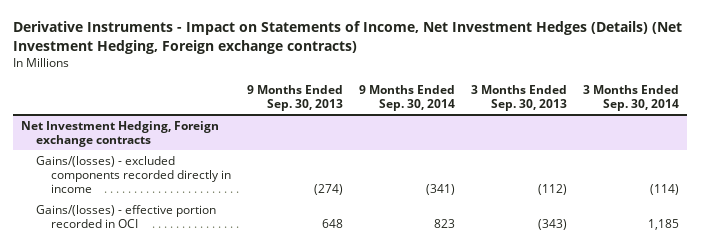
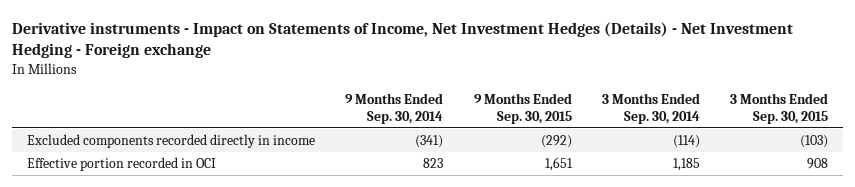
[13,21,683,54] Derivative Instruments - Impact on Statements of Income, Net Investment Hedges (Details) (Net Investment Hedging, Foreign exchange contracts) -> [11,21,793,59] Derivative instruments - Impact on Statements of Income, Net Investment Hedges (Details) - Net Investment Hedging - Foreign exchange
[247,84,344,111] 9 Months Ended Sep. 30, 2013 -> none
[471,84,568,111] 3 Months Ended Sep. 30, 2013 -> none
none -> [473,93,572,124] 9 Months Ended Sep. 30, 2015
none -> [730,93,829,124] 3 Months Ended Sep. 30, 2015
[21,120,220,147] Net Investment Hedging, Foreign exchange contracts -> none
[36,155,232,193] Gains/(losses) - excluded components recorded directly in income -> [27,134,316,149] Excluded components recorded directly in income
[36,204,217,228] Gains/(losses) - effective portion recorded in OCI -> [27,157,217,172] Effective portion recorded in OCI

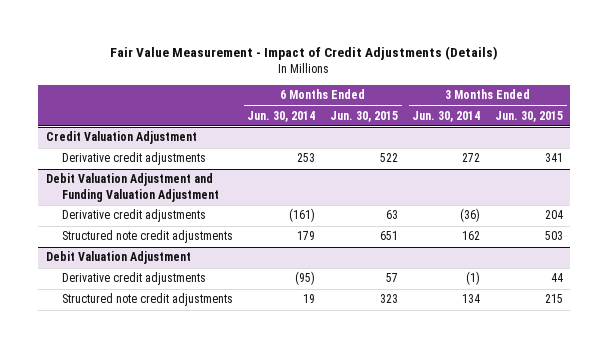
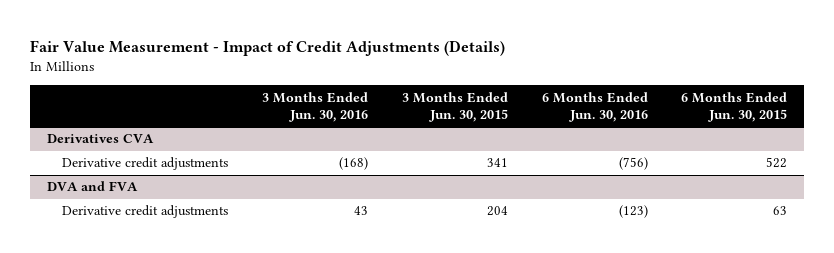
[247,110,316,122] Jun. 30, 2014 -> none
[412,110,481,122] Jun. 30, 2014 -> none
none -> [262,91,369,123] 3 Months Ended Jun. 30, 2016
none -> [541,91,648,123] 6 Months Ended Jun. 30, 2016
[45,131,197,145] Credit Valuation Adjustment -> [46,134,154,144] Derivatives CVA
[45,173,219,202] Debit Valuation Adjustment and Funding Valuation Adjustment -> [46,181,138,192] DVA and FVA
[61,230,233,244] Structured note credit adjustments -> none
[45,251,191,265] Debit Valuation Adjustment -> none
[61,272,206,286] Derivative credit adjustments -> none
[61,293,233,307] Structured note credit adjustments -> none

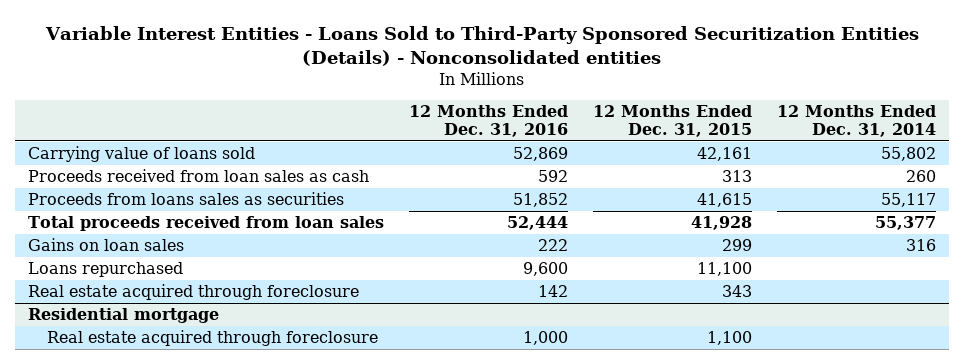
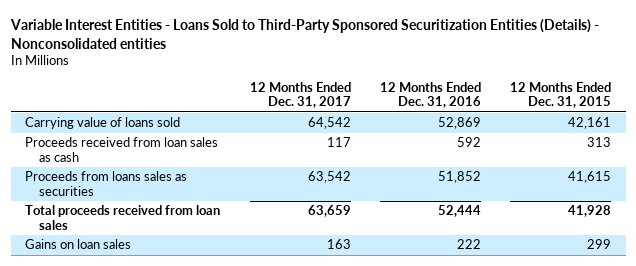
[777,105,937,138] 12 Months Ended Dec. 31, 2014 -> none
none -> [249,82,351,109] 12 Months Ended Dec. 31, 2017
[28,261,184,277] Loans repurchased -> none
[28,283,360,300] Real estate acquired through foreclosure -> none
[28,307,220,323] Residential mortgage -> none
[47,329,379,346] Real estate acquired through foreclosure -> none

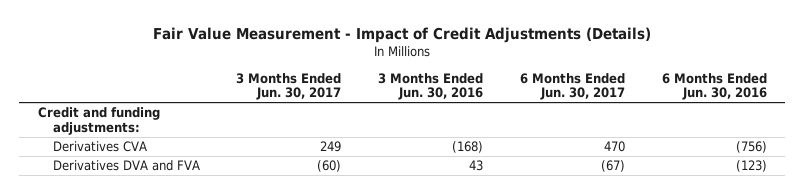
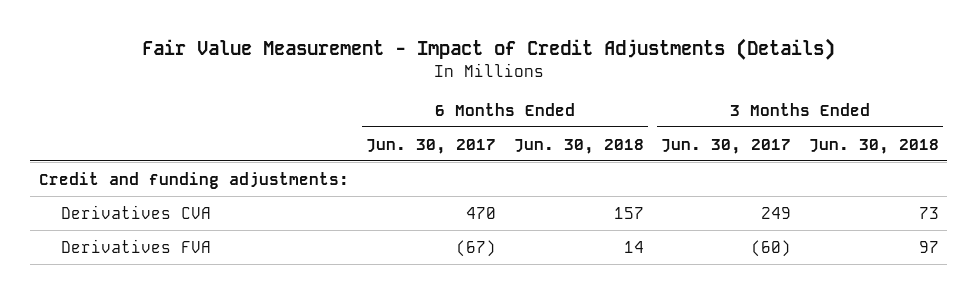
[378,72,484,101] 3 Months Ended Jun. 30, 2016 -> none
[661,72,767,101] 6 Months Ended Jun. 30, 2016 -> none
none -> [513,138,644,154] Jun. 30, 2018
none -> [808,138,939,154] Jun. 30, 2018
[52,160,200,172] Derivatives DVA and FVA -> [61,238,212,253] Derivatives FVA

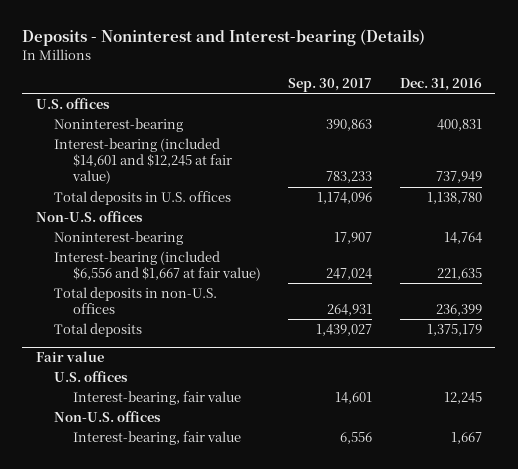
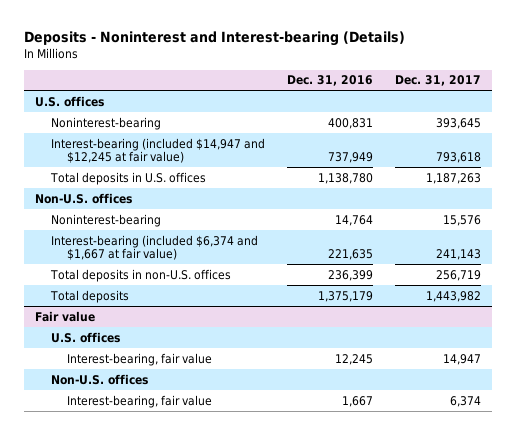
[288,77,373,92] Sep. 30, 2017 -> none
none -> [395,75,482,87] Dec. 31, 2017
[54,137,232,185] Interest-bearing (included $14,601 and $12,245 at fair value) -> [50,137,265,164] Interest-bearing (included $14,947 and $12,245 at fair value)
[54,250,261,282] Interest-bearing (included $6,556 and $1,667 at fair value) -> [50,234,258,261] Interest-bearing (included $6,374 and $1,667 at fair value)

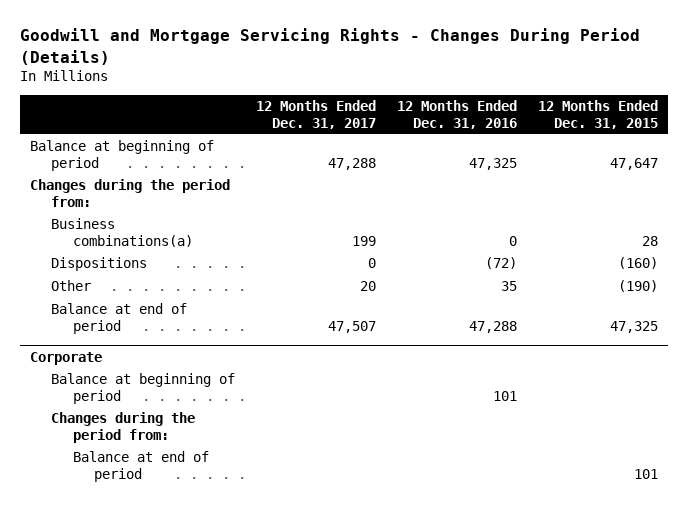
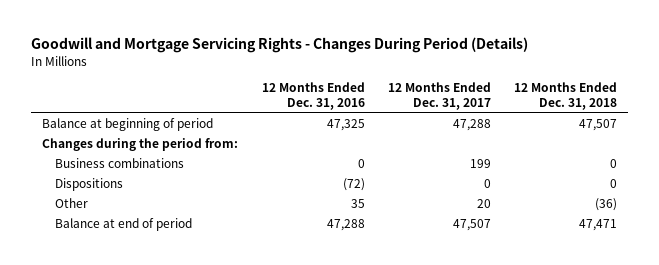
[537,100,658,129] 12 Months Ended Dec. 31, 2015 -> none
none -> [513,81,617,111] 12 Months Ended Dec. 31, 2018
[51,218,193,247] Business combinations(a) -> [54,158,184,169] Business combinations
[30,351,103,365] Corporate -> none
[51,373,236,404] Balance at beginning of period -> none
[51,412,196,443] Changes during the period from: -> none
[72,451,209,482] Balance at end of period -> none

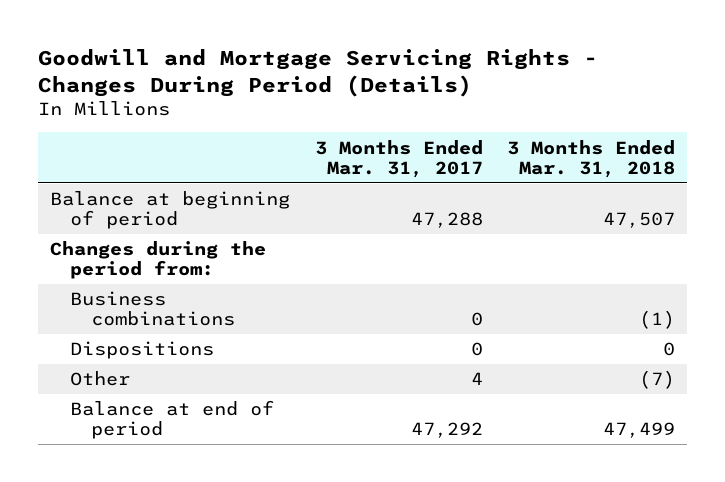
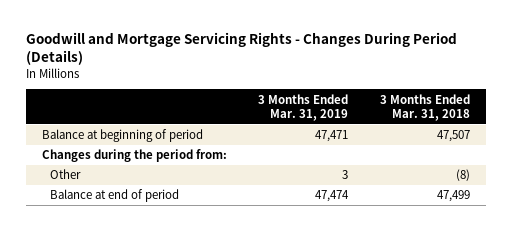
[314,139,483,178] 3 Months Ended Mar. 31, 2017 -> none
none -> [258,93,349,121] 3 Months Ended Mar. 31, 2019
[70,291,235,327] Business combinations -> none
[70,341,215,360] Dispositions -> none
[638,370,675,390] (7) -> [455,169,470,182] (8)

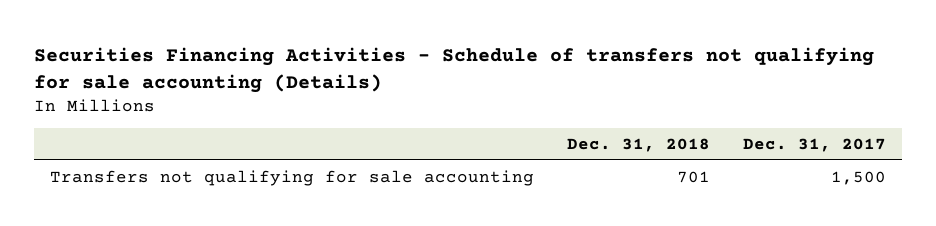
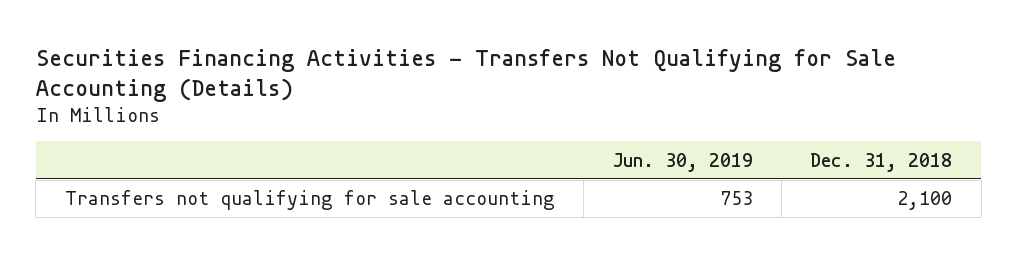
[33,46,874,93] Securities Financing Activities - Schedule of transfers not qualifying for sale accounting (Details) -> [35,48,896,102] Securities Financing Activities - Transfers Not Qualifying for Sale Accounting (Details)
[742,137,886,152] Dec. 31, 2017 -> none
none -> [612,152,753,172] Jun. 30, 2019
[677,170,711,183] 701 -> [897,191,953,211] 2,100

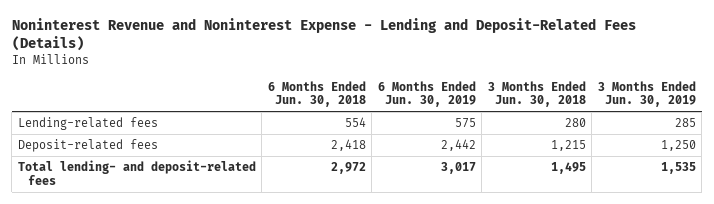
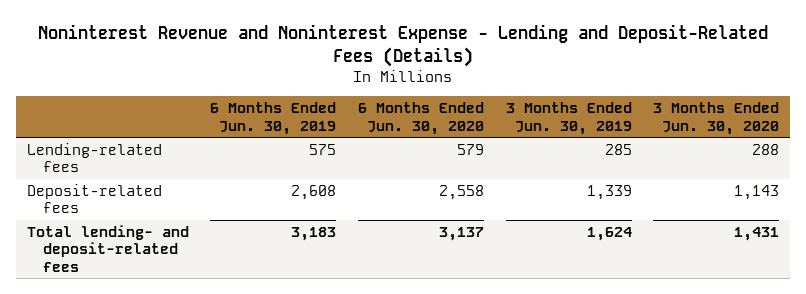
[267,80,366,108] 6 Months Ended Jun. 30, 2018 -> none
[487,80,586,108] 3 Months Ended Jun. 30, 2018 -> none
none -> [357,102,484,135] 6 Months Ended Jun. 30, 2020
none -> [653,102,780,135] 3 Months Ended Jun. 30, 2020
[440,139,476,152] 2,442 -> [291,184,337,200] 2,608
[660,140,696,152] 1,250 -> [586,184,632,200] 1,339
[440,162,476,175] 3,017 -> [291,226,337,241] 3,183
[660,162,696,175] 1,535 -> [586,226,632,241] 1,624

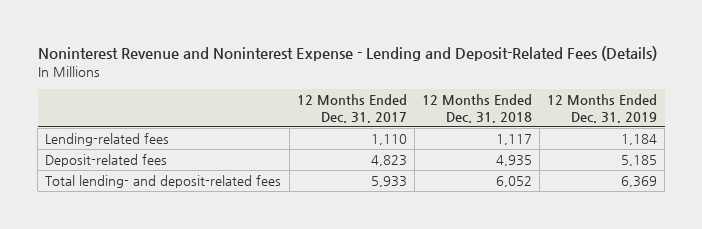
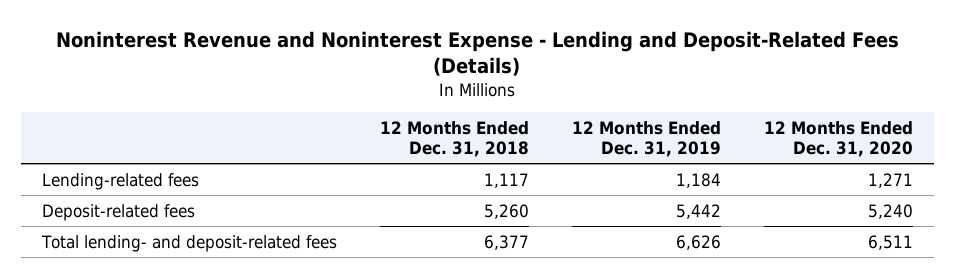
[296,94,407,123] 12 Months Ended Dec. 31, 2017 -> none
none -> [763,121,913,157] 12 Months Ended Dec. 31, 2020
[495,155,532,167] 4,935 -> [484,203,530,219] 5,260
[620,155,657,167] 5,185 -> [675,203,721,219] 5,442
[495,176,532,188] 6,052 -> [484,234,530,250] 6,377
[620,176,657,188] 6,369 -> [675,234,721,250] 6,626

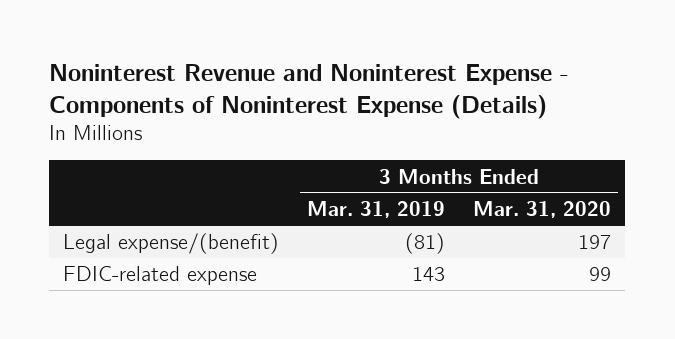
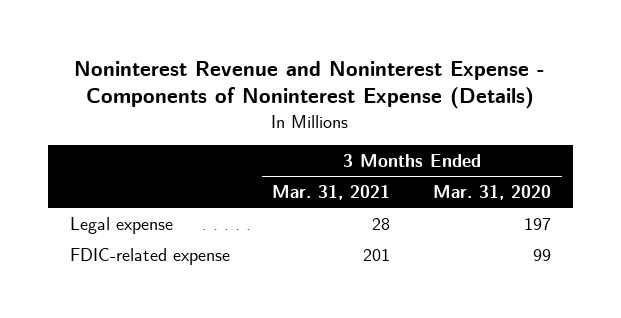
[307,201,446,219] Mar. 31, 2019 -> none
none -> [272,184,391,200] Mar. 31, 2021
[63,233,280,255] Legal expense/(benefit) -> [69,216,173,234] Legal expense

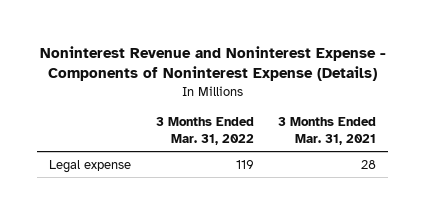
[433,184,552,200] Mar. 31, 2020 -> none
none -> [155,117,254,146] 3 Months Ended Mar. 31, 2022
[69,247,230,265] FDIC-related expense -> none

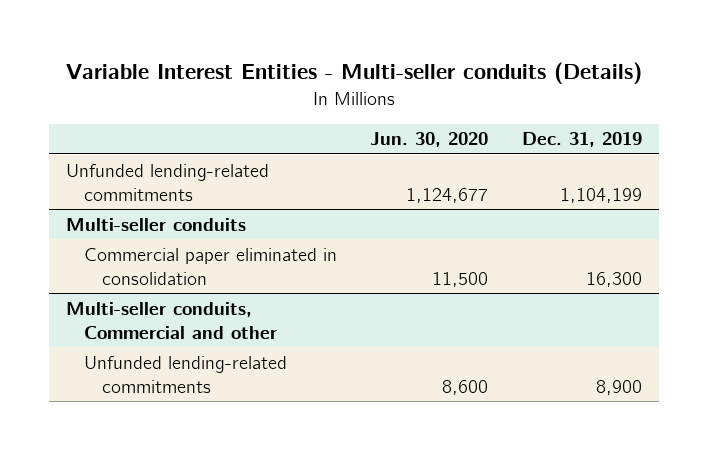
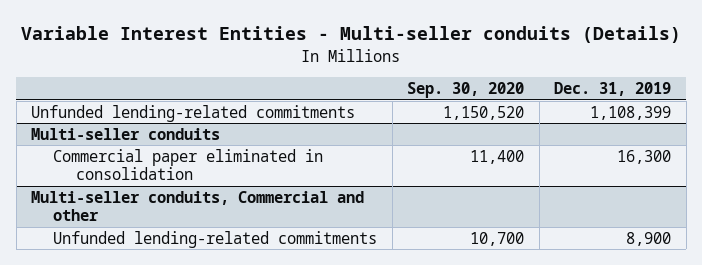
[370,132,489,148] Jun. 30, 2020 -> none
none -> [407,82,525,99] Sep. 30, 2020
[559,188,642,204] 1,104,199 -> [590,105,672,120] 1,108,399

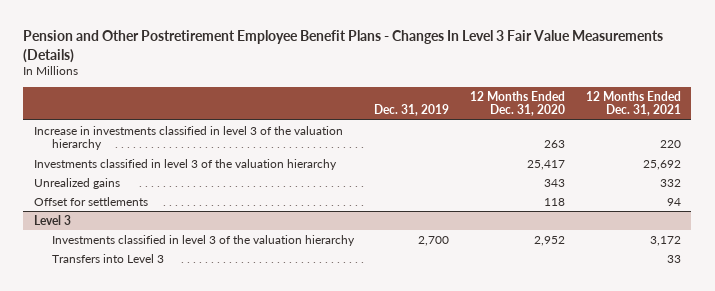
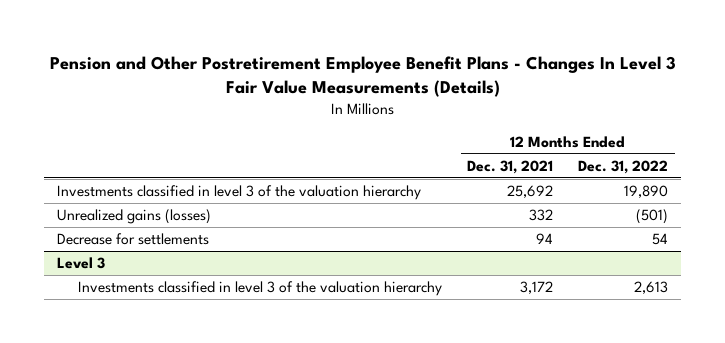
[374,104,450,117] Dec. 31, 2019 -> none
[470,90,566,117] 12 Months Ended Dec. 31, 2020 -> none
none -> [578,159,669,174] Dec. 31, 2022
[33,125,343,151] Increase in investments classified in level 3 of the valuation hierarchy -> none
[33,177,120,189] Unrealized gains -> [56,209,211,225] Unrealized gains (losses)
[33,196,148,206] Offset for settlements -> [56,233,209,246] Decrease for settlements
[51,253,164,263] Transfers into Level 3 -> none

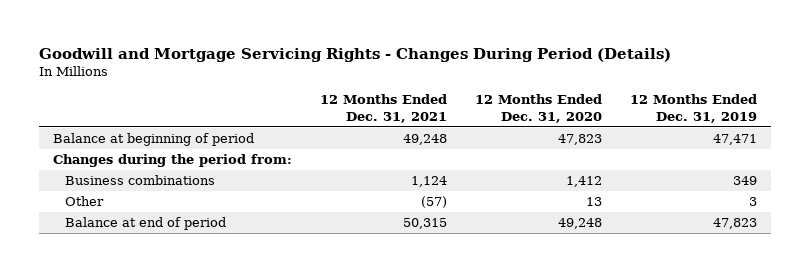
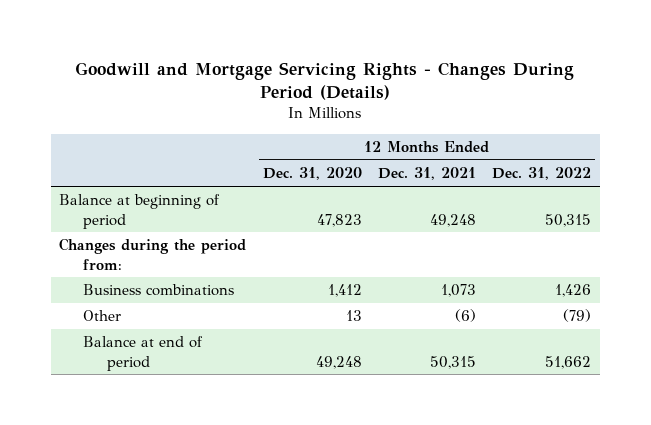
[630,94,758,123] 12 Months Ended Dec. 31, 2019 -> none
none -> [492,167,592,181] Dec. 31, 2022
[411,176,448,188] 1,124 -> [441,284,477,298] 1,073
[421,196,448,209] (57) -> [455,309,477,323] (6)

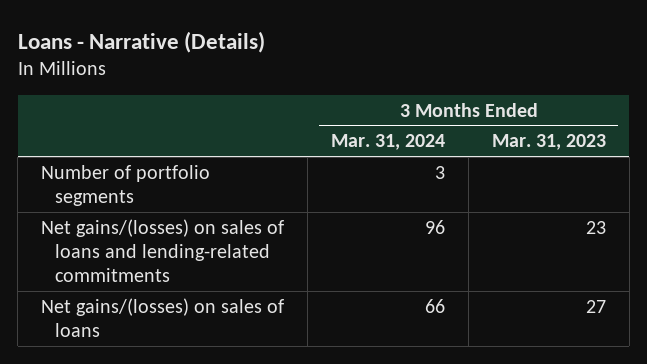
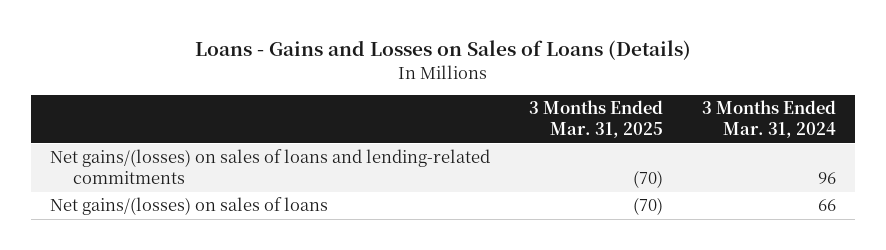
[17,30,265,53] Loans - Narrative (Details) -> [194,40,691,61] Loans - Gains and Losses on Sales of Loans (Details)
[492,134,607,151] Mar. 31, 2023 -> none
none -> [528,100,663,139] 3 Months Ended Mar. 31, 2025
[41,164,211,206] Number of portfolio segments -> none

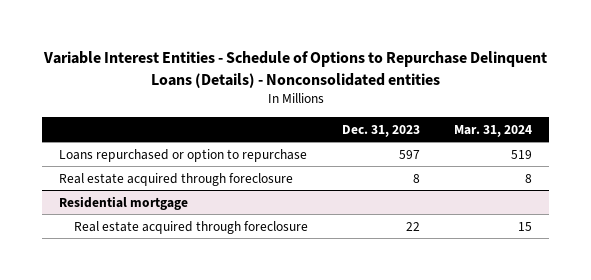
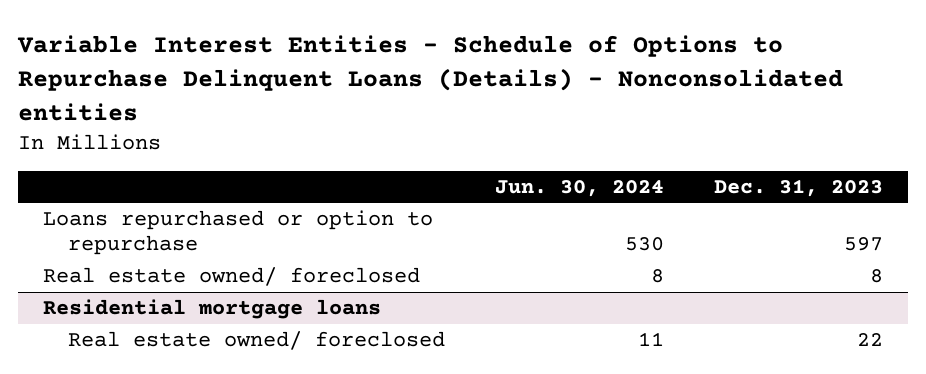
[454,124,533,137] Mar. 31, 2024 -> none
none -> [495,179,665,197] Jun. 30, 2024
[59,172,294,186] Real estate acquired through foreclosure -> [43,267,421,287] Real estate owned/ foreclosed
[59,195,189,210] Residential mortgage -> [43,299,382,320] Residential mortgage loans
[73,220,308,234] Real estate acquired through foreclosure -> [68,331,446,351] Real estate owned/ foreclosed

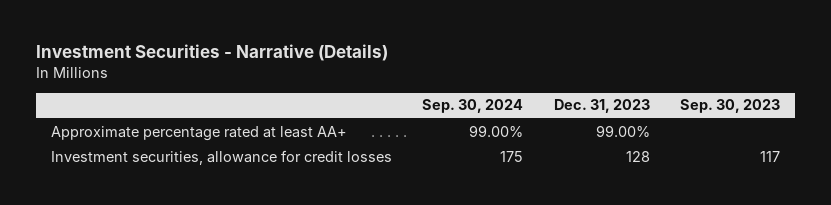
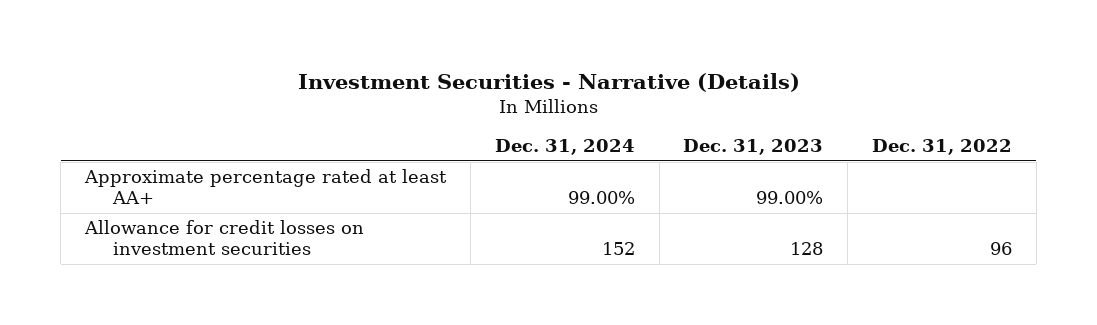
[422,99,524,114] Sep. 30, 2024 -> none
[680,99,781,114] Sep. 30, 2023 -> none
none -> [494,139,635,156] Dec. 31, 2024
none -> [872,139,1013,156] Dec. 31, 2022
[50,149,392,165] Investment securities, allowance for credit losses -> [84,220,365,256] Allowance for credit losses on investment securities

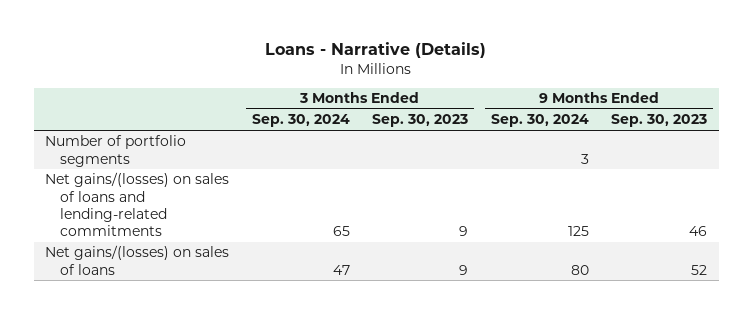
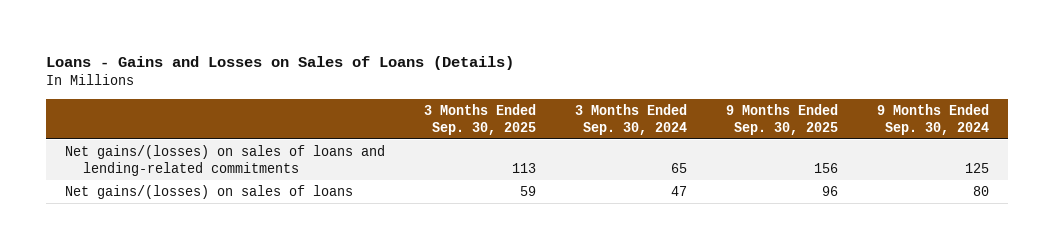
[265,42,487,59] Loans - Narrative (Details) -> [45,55,514,70] Loans - Gains and Losses on Sales of Loans (Details)
[372,114,469,128] Sep. 30, 2023 -> none
[611,114,708,128] Sep. 30, 2023 -> none
none -> [424,103,537,135] 3 Months Ended Sep. 30, 2025
none -> [725,103,838,135] 9 Months Ended Sep. 30, 2025
[45,135,187,167] Number of portfolio segments -> none

